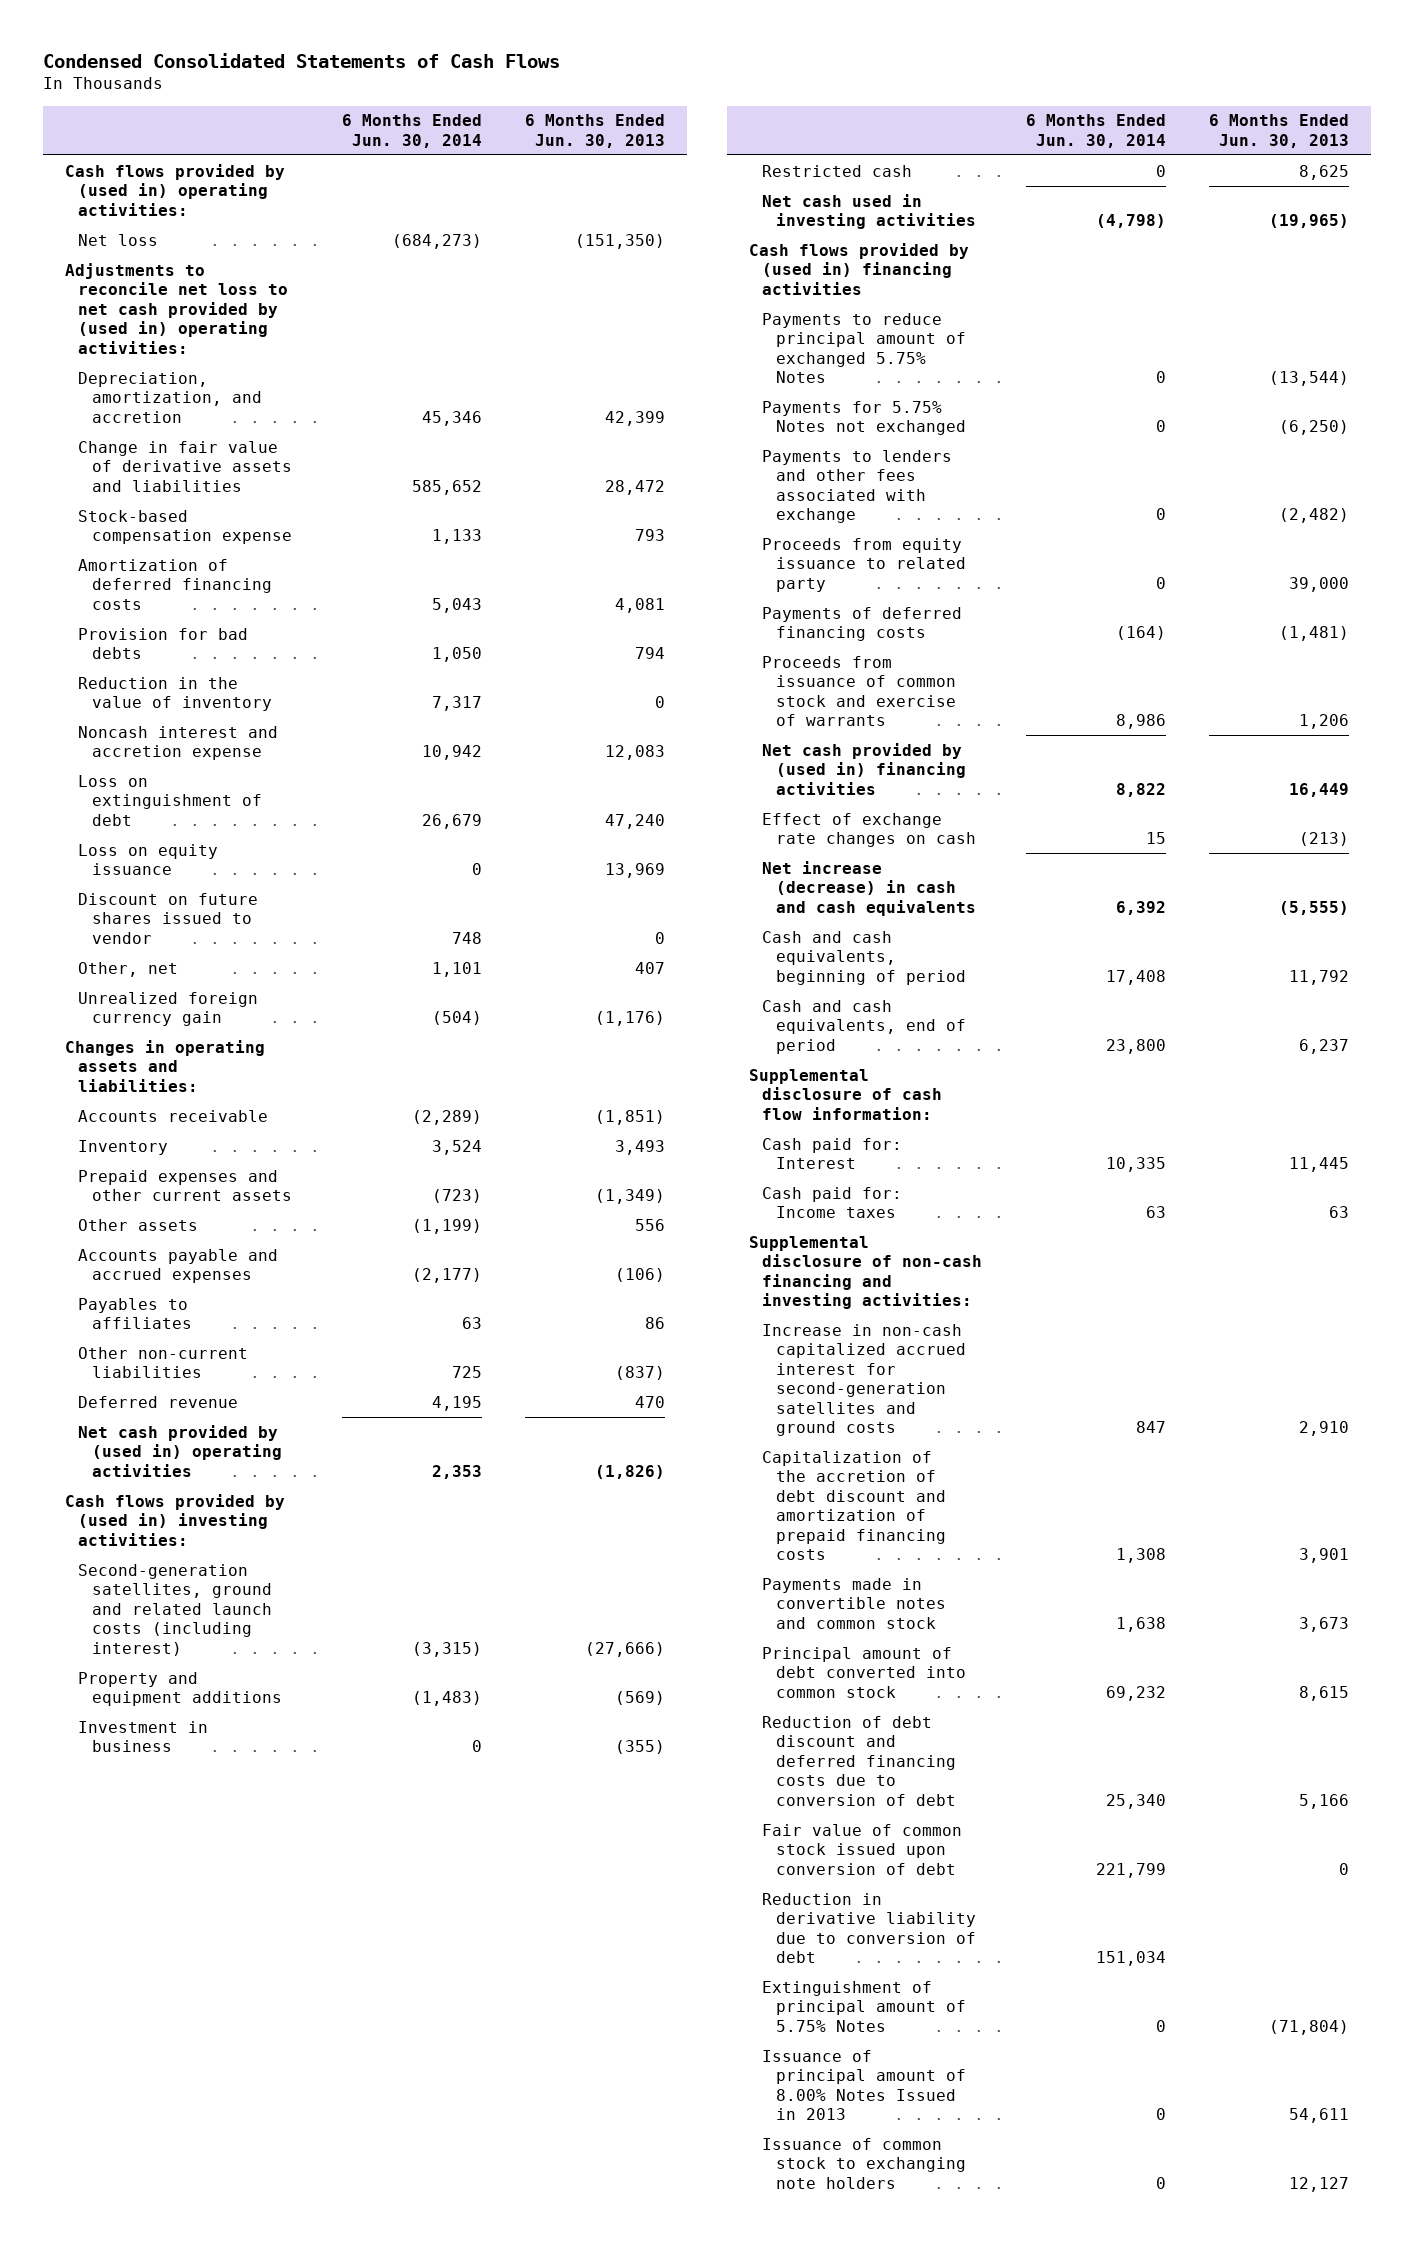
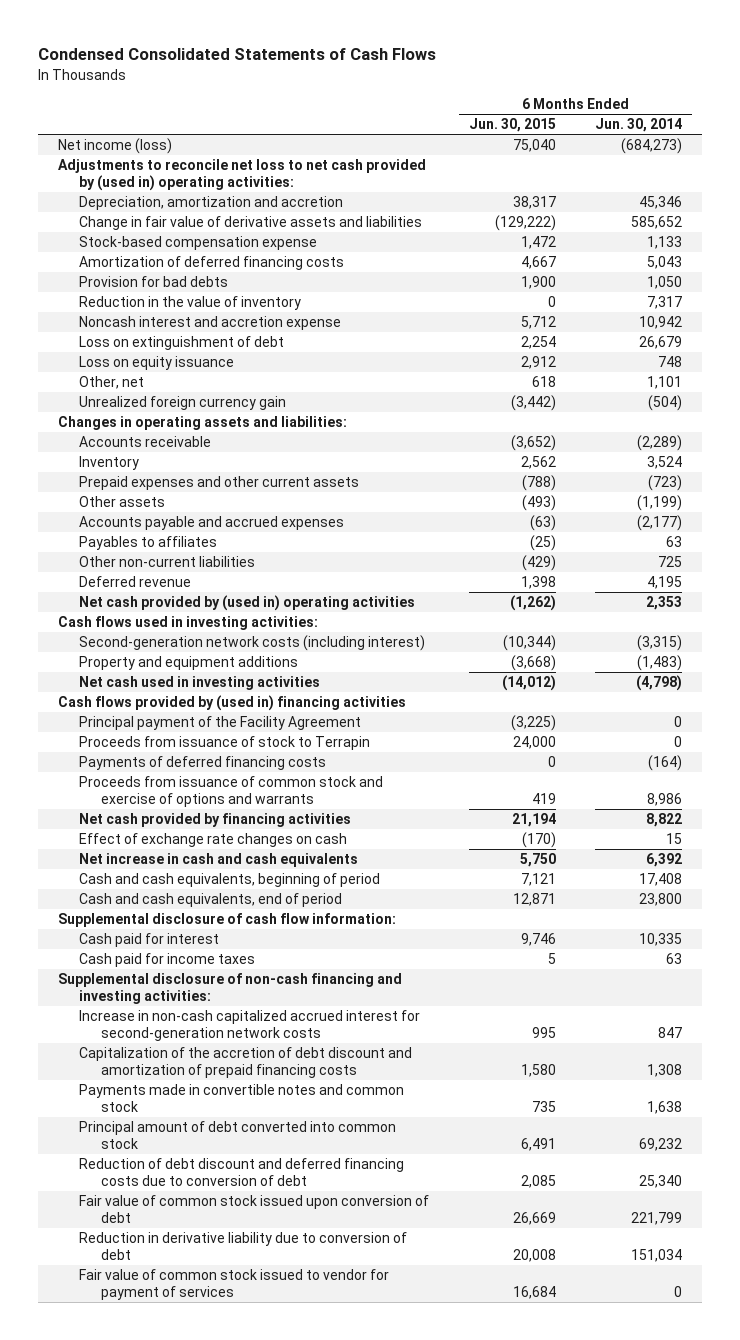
[525,114,666,148] 6 Months Ended Jun. 30, 2013 -> none
none -> [468,118,556,133] Jun. 30, 2015
[64,163,285,216] Cash flows provided by (used in) operating activities: -> none
[78,233,159,246] Net loss -> [58,138,173,155] Net income (loss)
[78,371,262,423] Depreciation, amortization, and accretion -> [79,196,344,211] Depreciation, amortization and accretion
[78,892,259,944] Discount on future shares issued to vendor -> none
[471,863,482,876] 0 -> [658,356,683,368] 748
[64,1493,285,1546] Cash flows provided by (used in) investing activities: -> [58,616,319,631] Cash flows used in investing activities:
[78,1563,272,1656] Second-generation satellites, ground and related launch costs (including interest) -> [79,635,426,652] Second-generation network costs (including interest)
[78,1720,209,1753] Investment in business -> none
[762,164,913,177] Restricted cash -> none
[762,400,966,436] Payments for 5.75% Notes not exchanged -> none
[762,449,953,524] Payments to lenders and other fees associated with exchange -> none
[762,537,966,592] Proceeds from equity issuance to related party -> none
[762,312,966,384] Payments to reduce principal amount of exchanged 5.75% Notes -> [79,716,362,731] Principal payment of the Facility Agreement
none -> [79,736,371,751] Proceeds from issuance of stock to Terrapin
[762,655,956,727] Proceeds from issuance of common stock and exercise of warrants -> [79,776,384,807] Proceeds from issuance of common stock and exercise of options and warrants
[762,742,966,795] Net cash provided by (used in) financing activities -> [79,813,352,828] Net cash provided by financing activities
[762,860,976,916] Net increase (decrease) in cash and cash equivalents -> [79,853,359,868] Net increase in cash and cash equivalents
[762,1137,903,1170] Cash paid for: Interest -> [79,933,220,948] Cash paid for interest
[762,1186,903,1219] Cash paid for: Income taxes -> [79,953,256,968] Cash paid for income taxes
[762,1323,966,1437] Increase in non-cash capitalized accrued interest for second-generation satellites and ground costs -> [79,1010,421,1041] Increase in non-cash capitalized accrued interest for second-generation network costs
[762,1980,966,2032] Extinguishment of principal amount of 5.75% Notes -> none
[762,2049,966,2121] Issuance of principal amount of 8.00% Notes Issued in 2013 -> none
[762,2137,966,2189] Issuance of common stock to exchanging note holders -> none
none -> [79,1269,390,1300] Fair value of common stock issued to vendor for payment of services

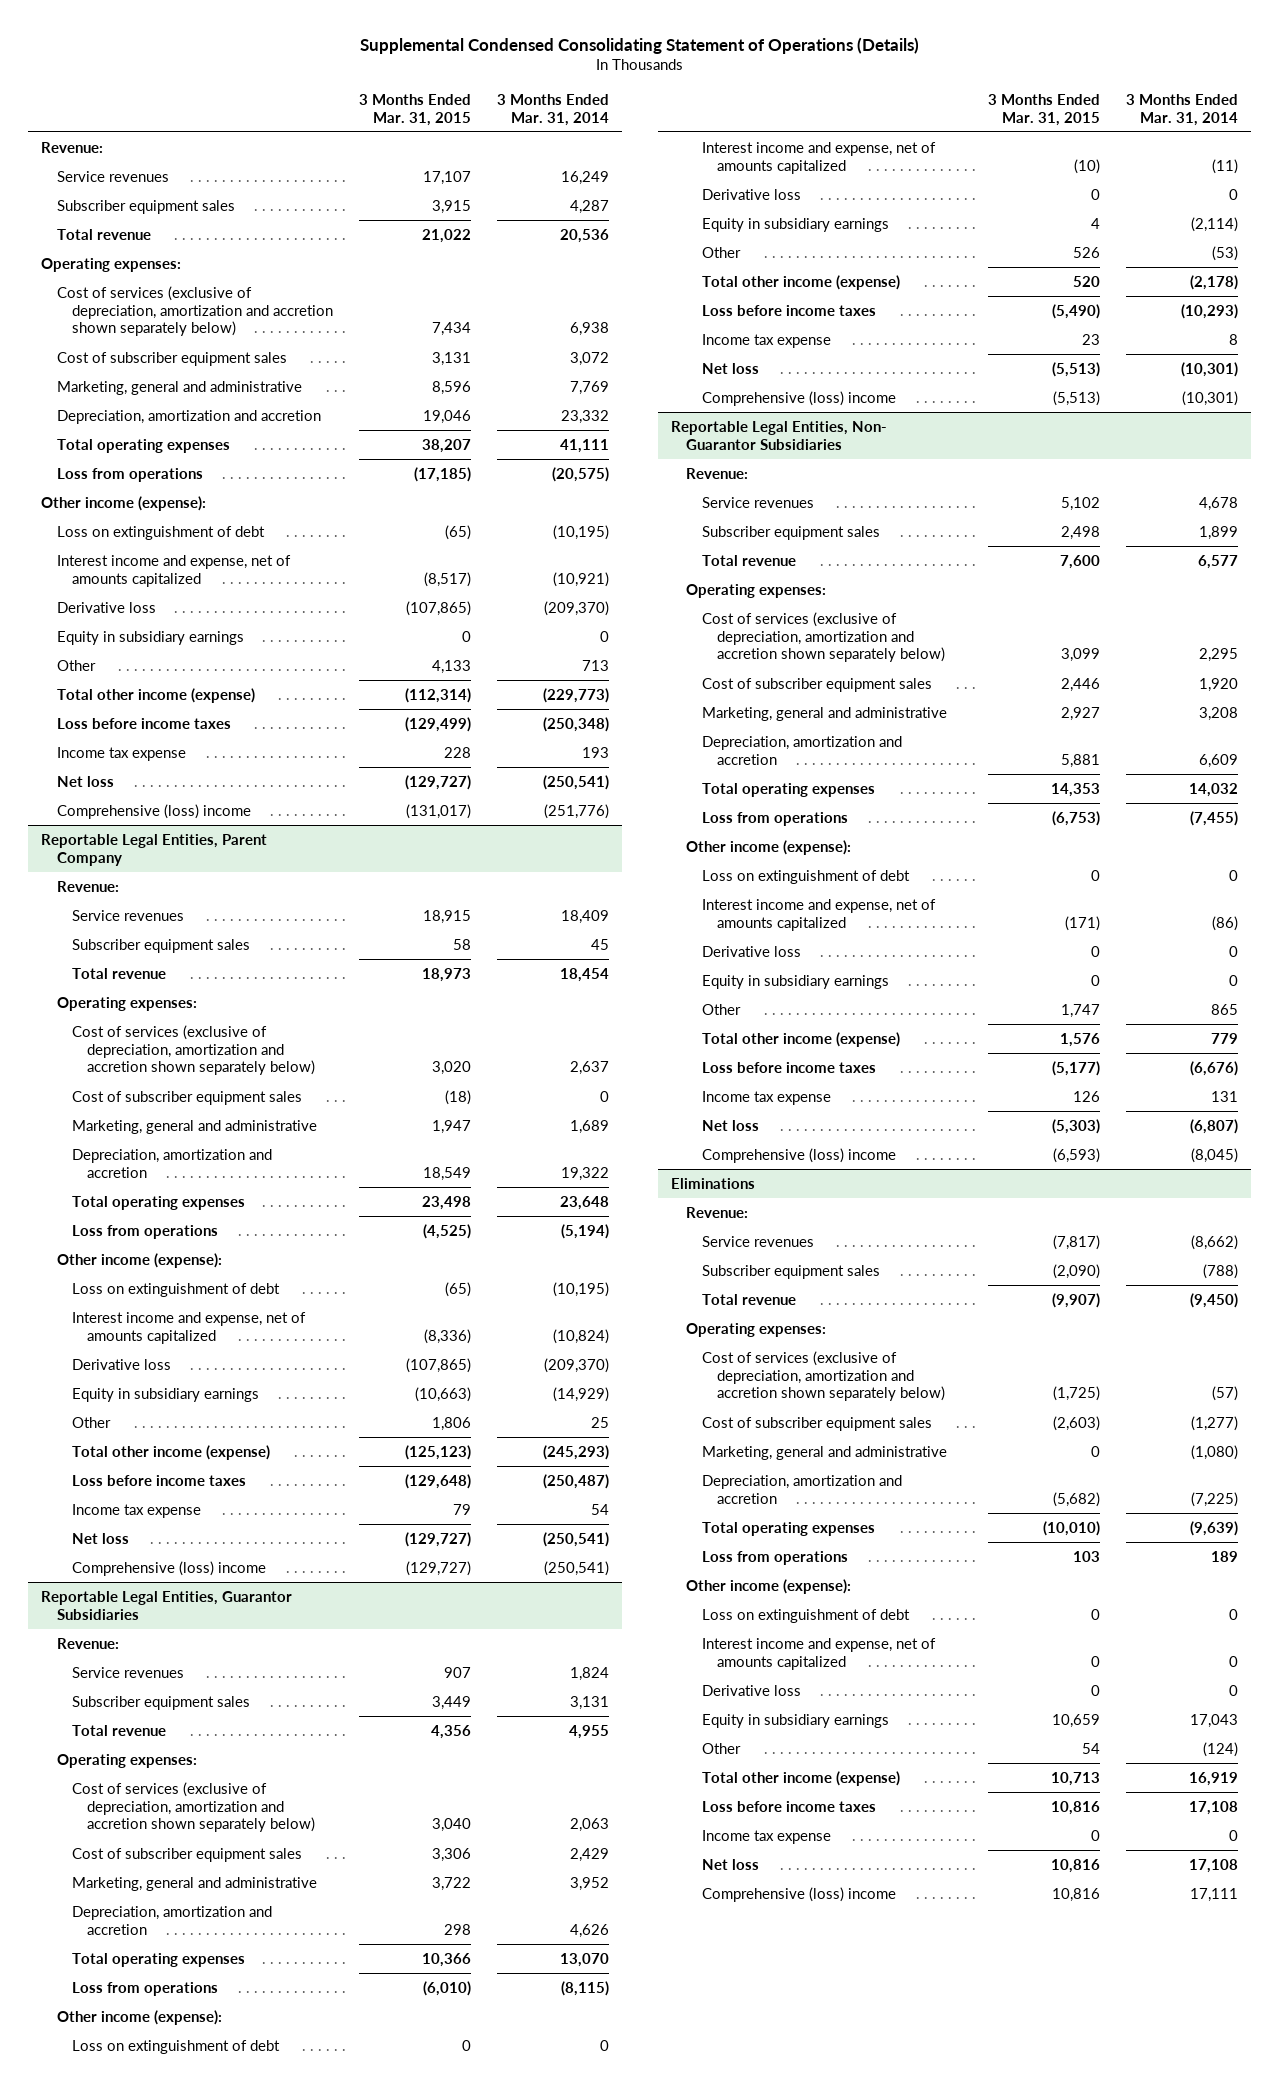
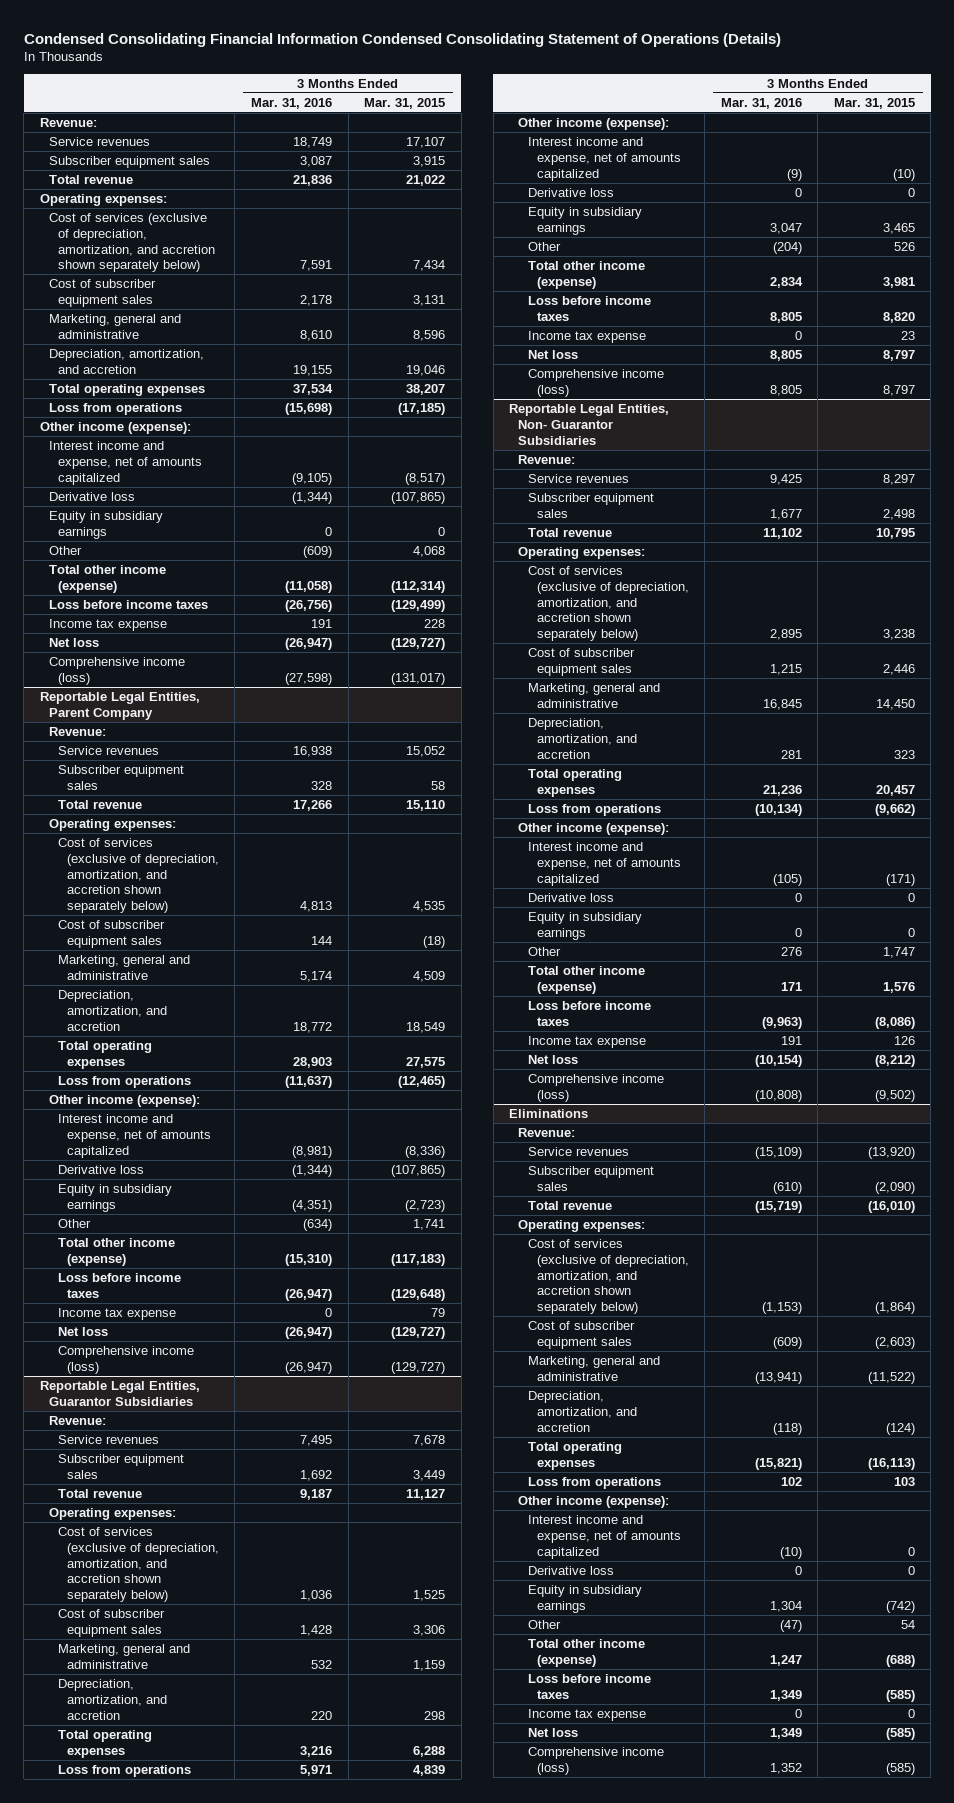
[359,36,919,54] Supplemental Condensed Consolidating Statement of Operations (Details) -> [23,32,781,47] Condensed Consolidating Financial Information Condensed Consolidating Statement of Operations (Details)
[496,93,609,126] 3 Months Ended Mar. 31, 2014 -> none
none -> [250,97,332,109] Mar. 31, 2016
[56,285,333,337] Cost of services (exclusive of depreciation, amortization and accretion shown separately below) -> [48,212,215,273] Cost of services (exclusive of depreciation, amortization, and accretion shown separately below)
[56,409,321,424] Depreciation, amortization and accretion -> [48,348,204,374] Depreciation, amortization, and accretion
[56,525,265,540] Loss on extinguishment of debt -> none
[431,659,471,674] 4,133 -> [413,545,446,557] 4,068
[56,803,251,819] Comprehensive (loss) income -> [48,656,185,685] Comprehensive income (loss)
[422,909,471,924] 18,915 -> [406,745,446,757] 15,052
[421,967,471,982] 18,973 -> [406,799,446,811] 15,110
[71,1024,316,1076] Cost of services (exclusive of depreciation, amortization and accretion shown separately below) -> [57,837,219,914] Cost of services (exclusive of depreciation, amortization, and accretion shown separately below)
[431,1061,471,1076] 3,020 -> [413,901,446,913] 4,535
[431,1119,471,1134] 1,947 -> [413,970,446,982] 4,509
[71,1148,272,1178] Depreciation, amortization and accretion -> [57,989,167,1031] Depreciation, amortization, and accretion
[421,1195,471,1210] 23,498 -> [406,1056,446,1068] 27,575
[422,1223,471,1239] (4,525) -> [398,1075,446,1088] (12,465)
[71,1282,280,1297] Loss on extinguishment of debt -> none
[414,1386,471,1402] (10,663) -> [405,1199,446,1212] (2,723)
[431,1416,471,1431] 1,806 -> [413,1218,446,1230] 1,741
[404,1444,471,1460] (125,123) -> [391,1253,446,1266] (117,183)
[71,1560,266,1576] Comprehensive (loss) income -> [57,1345,194,1374] Comprehensive income (loss)
[443,1666,471,1678] 907 -> [413,1434,446,1446] 7,678
[430,1724,471,1739] 4,356 -> [406,1488,446,1500] 11,127
[71,1781,316,1833] Cost of services (exclusive of depreciation, amortization and accretion shown separately below) -> [57,1526,219,1603] Cost of services (exclusive of depreciation, amortization, and accretion shown separately below)
[431,1818,471,1833] 3,040 -> [413,1590,446,1602] 1,525
[431,1876,471,1891] 3,722 -> [413,1659,446,1671] 1,159
[71,1905,272,1935] Depreciation, amortization and accretion -> [57,1678,167,1720] Depreciation, amortization, and accretion
[421,1952,471,1967] 10,366 -> [413,1745,446,1757] 6,288
[422,1980,471,1996] (6,010) -> [413,1764,446,1776] 4,839
[71,2039,280,2054] Loss on extinguishment of debt -> none
[1091,217,1101,229] 4 -> [882,222,915,234] 3,465
[1073,275,1101,287] 520 -> [882,276,915,288] 3,981
[1052,303,1101,319] (5,490) -> [882,311,915,323] 8,820
[1052,361,1101,377] (5,513) -> [882,349,915,361] 8,797
[701,390,896,406] Comprehensive (loss) income -> [527,368,664,397] Comprehensive income (loss)
[1053,390,1101,406] (5,513) -> [882,384,915,396] 8,797
[1061,496,1101,511] 5,102 -> [882,473,915,485] 8,297
[1060,554,1101,569] 7,600 -> [875,527,915,539] 10,795
[701,611,946,663] Cost of services (exclusive of depreciation, amortization and accretion shown separately below) -> [527,565,689,642] Cost of services (exclusive of depreciation, amortization, and accretion shown separately below)
[1061,648,1101,663] 3,099 -> [882,629,915,641] 3,238
[1061,706,1101,721] 2,927 -> [875,698,915,710] 14,450
[701,735,902,765] Depreciation, amortization and accretion -> [527,717,637,759] Depreciation, amortization, and accretion
[1061,753,1101,768] 5,881 -> [893,749,915,759] 323
[1051,782,1101,797] 14,353 -> [875,784,915,796] 20,457
[1052,810,1101,826] (6,753) -> [874,803,915,816] (9,662)
[701,869,910,884] Loss on extinguishment of debt -> none
[1052,1060,1101,1076] (5,177) -> [874,1016,915,1029] (8,086)
[1052,1118,1101,1134] (5,303) -> [874,1054,915,1067] (8,212)
[701,1147,896,1163] Comprehensive (loss) income -> [527,1073,664,1102] Comprehensive income (loss)
[1053,1147,1101,1163] (6,593) -> [874,1089,915,1102] (9,502)
[1053,1234,1101,1250] (7,817) -> [867,1146,915,1159] (13,920)
[1052,1292,1101,1308] (9,907) -> [867,1200,915,1213] (16,010)
[701,1350,946,1402] Cost of services (exclusive of depreciation, amortization and accretion shown separately below) -> [527,1238,689,1315] Cost of services (exclusive of depreciation, amortization, and accretion shown separately below)
[1053,1386,1101,1402] (1,725) -> [874,1302,915,1315] (1,864)
[1091,1445,1101,1457] 0 -> [867,1371,915,1384] (11,522)
[701,1474,902,1504] Depreciation, amortization and accretion -> [527,1390,637,1432] Depreciation, amortization, and accretion
[1053,1491,1101,1507] (5,682) -> [885,1422,915,1435] (124)
[1043,1520,1101,1536] (10,010) -> [867,1457,915,1470] (16,113)
[701,1608,910,1623] Loss on extinguishment of debt -> none
[1052,1713,1101,1728] 10,659 -> [885,1600,915,1613] (742)
[1051,1771,1101,1786] 10,713 -> [885,1654,915,1667] (688)
[1051,1800,1101,1815] 10,816 -> [885,1689,915,1702] (585)
[1051,1858,1101,1873] 10,816 -> [885,1727,915,1740] (585)
[701,1886,896,1902] Comprehensive (loss) income -> [527,1746,664,1775] Comprehensive income (loss)
[1052,1887,1101,1902] 10,816 -> [885,1762,915,1775] (585)

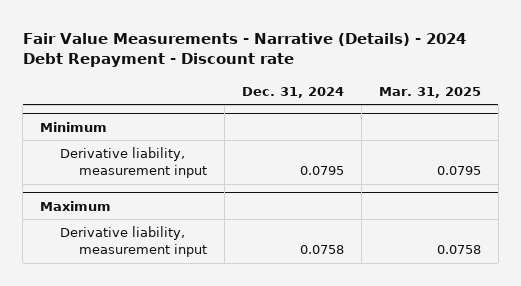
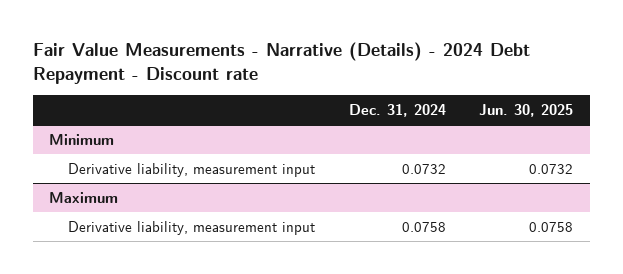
[378,86,481,98] Mar. 31, 2025 -> none
none -> [479,103,574,117] Jun. 30, 2025
[299,166,344,176] 0.0795 -> [401,164,446,175] 0.0732

